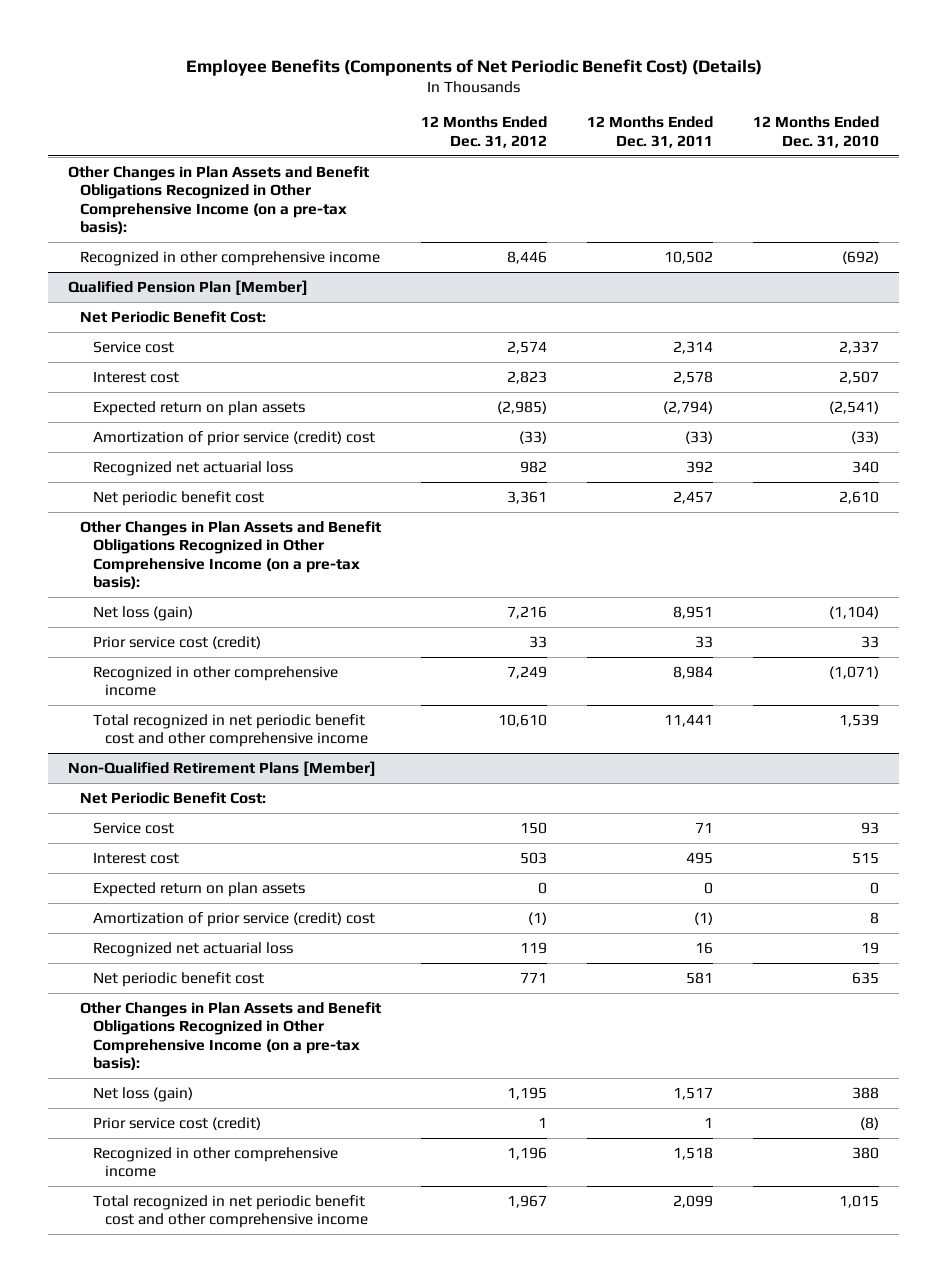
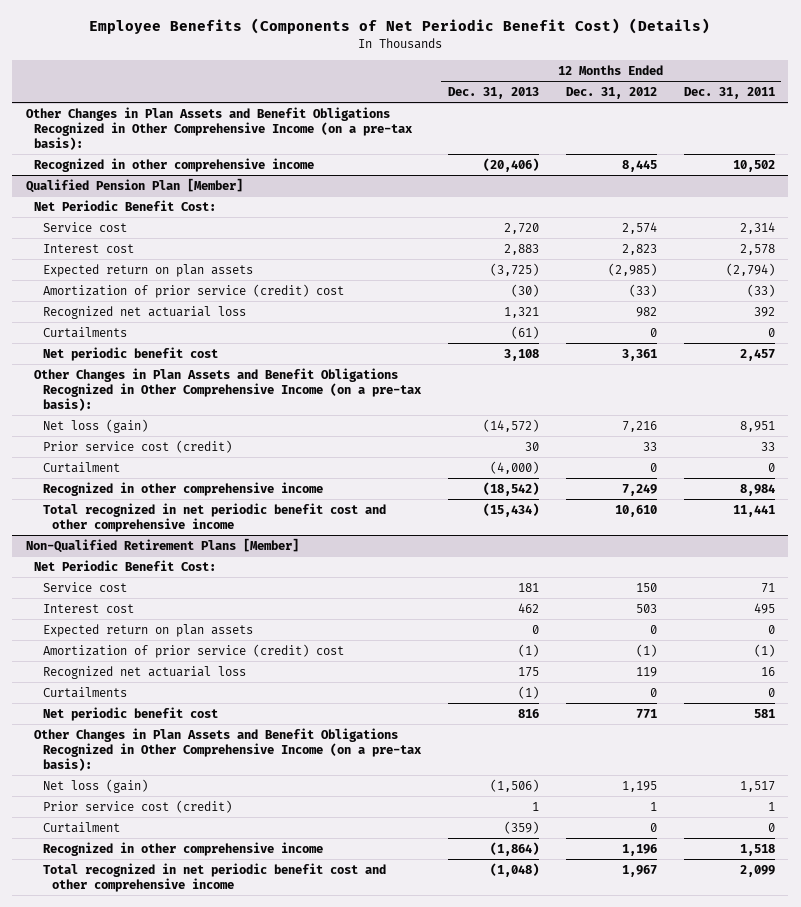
[753,116,880,148] 12 Months Ended Dec. 31, 2010 -> none
none -> [447,87,539,100] Dec. 31, 2013
[507,250,548,264] 8,446 -> [621,159,657,172] 8,445
none -> [43,326,128,338] Curtailments
none -> [43,461,121,473] Curtailment
none -> [43,686,128,698] Curtailments
none -> [43,821,121,833] Curtailment

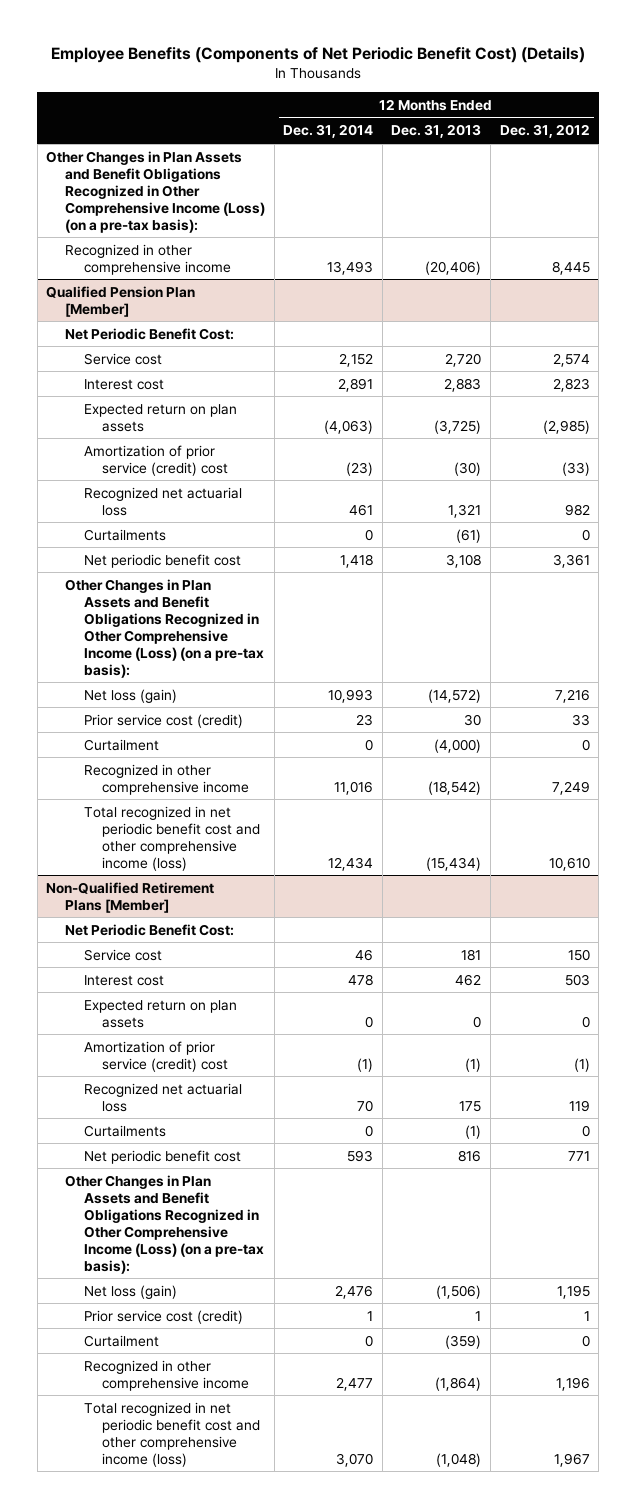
[683,87,775,100] Dec. 31, 2011 -> none
none -> [283,124,374,139] Dec. 31, 2014
[25,106,414,151] Other Changes in Plan Assets and Benefit Obligations Recognized in Other Comprehensive Income (on a pre-tax basis): -> [46,150,265,233] Other Changes in Plan Assets and Benefit Obligations Recognized in Other Comprehensive Income (Loss) (on a pre-tax basis):
[34,367,423,412] Other Changes in Plan Assets and Benefit Obligations Recognized in Other Comprehensive Income (on a pre-tax basis): -> [64,578,264,678] Other Changes in Plan Assets and Benefit Obligations Recognized in Other Comprehensive Income (Loss) (on a pre-tax basis):
[43,502,387,532] Total recognized in net periodic benefit cost and other comprehensive income -> [83,805,261,871] Total recognized in net periodic benefit cost and other comprehensive income (loss)
[34,727,423,772] Other Changes in Plan Assets and Benefit Obligations Recognized in Other Comprehensive Income (on a pre-tax basis): -> [64,1174,264,1274] Other Changes in Plan Assets and Benefit Obligations Recognized in Other Comprehensive Income (Loss) (on a pre-tax basis):
[43,862,387,892] Total recognized in net periodic benefit cost and other comprehensive income -> [83,1401,261,1467] Total recognized in net periodic benefit cost and other comprehensive income (loss)

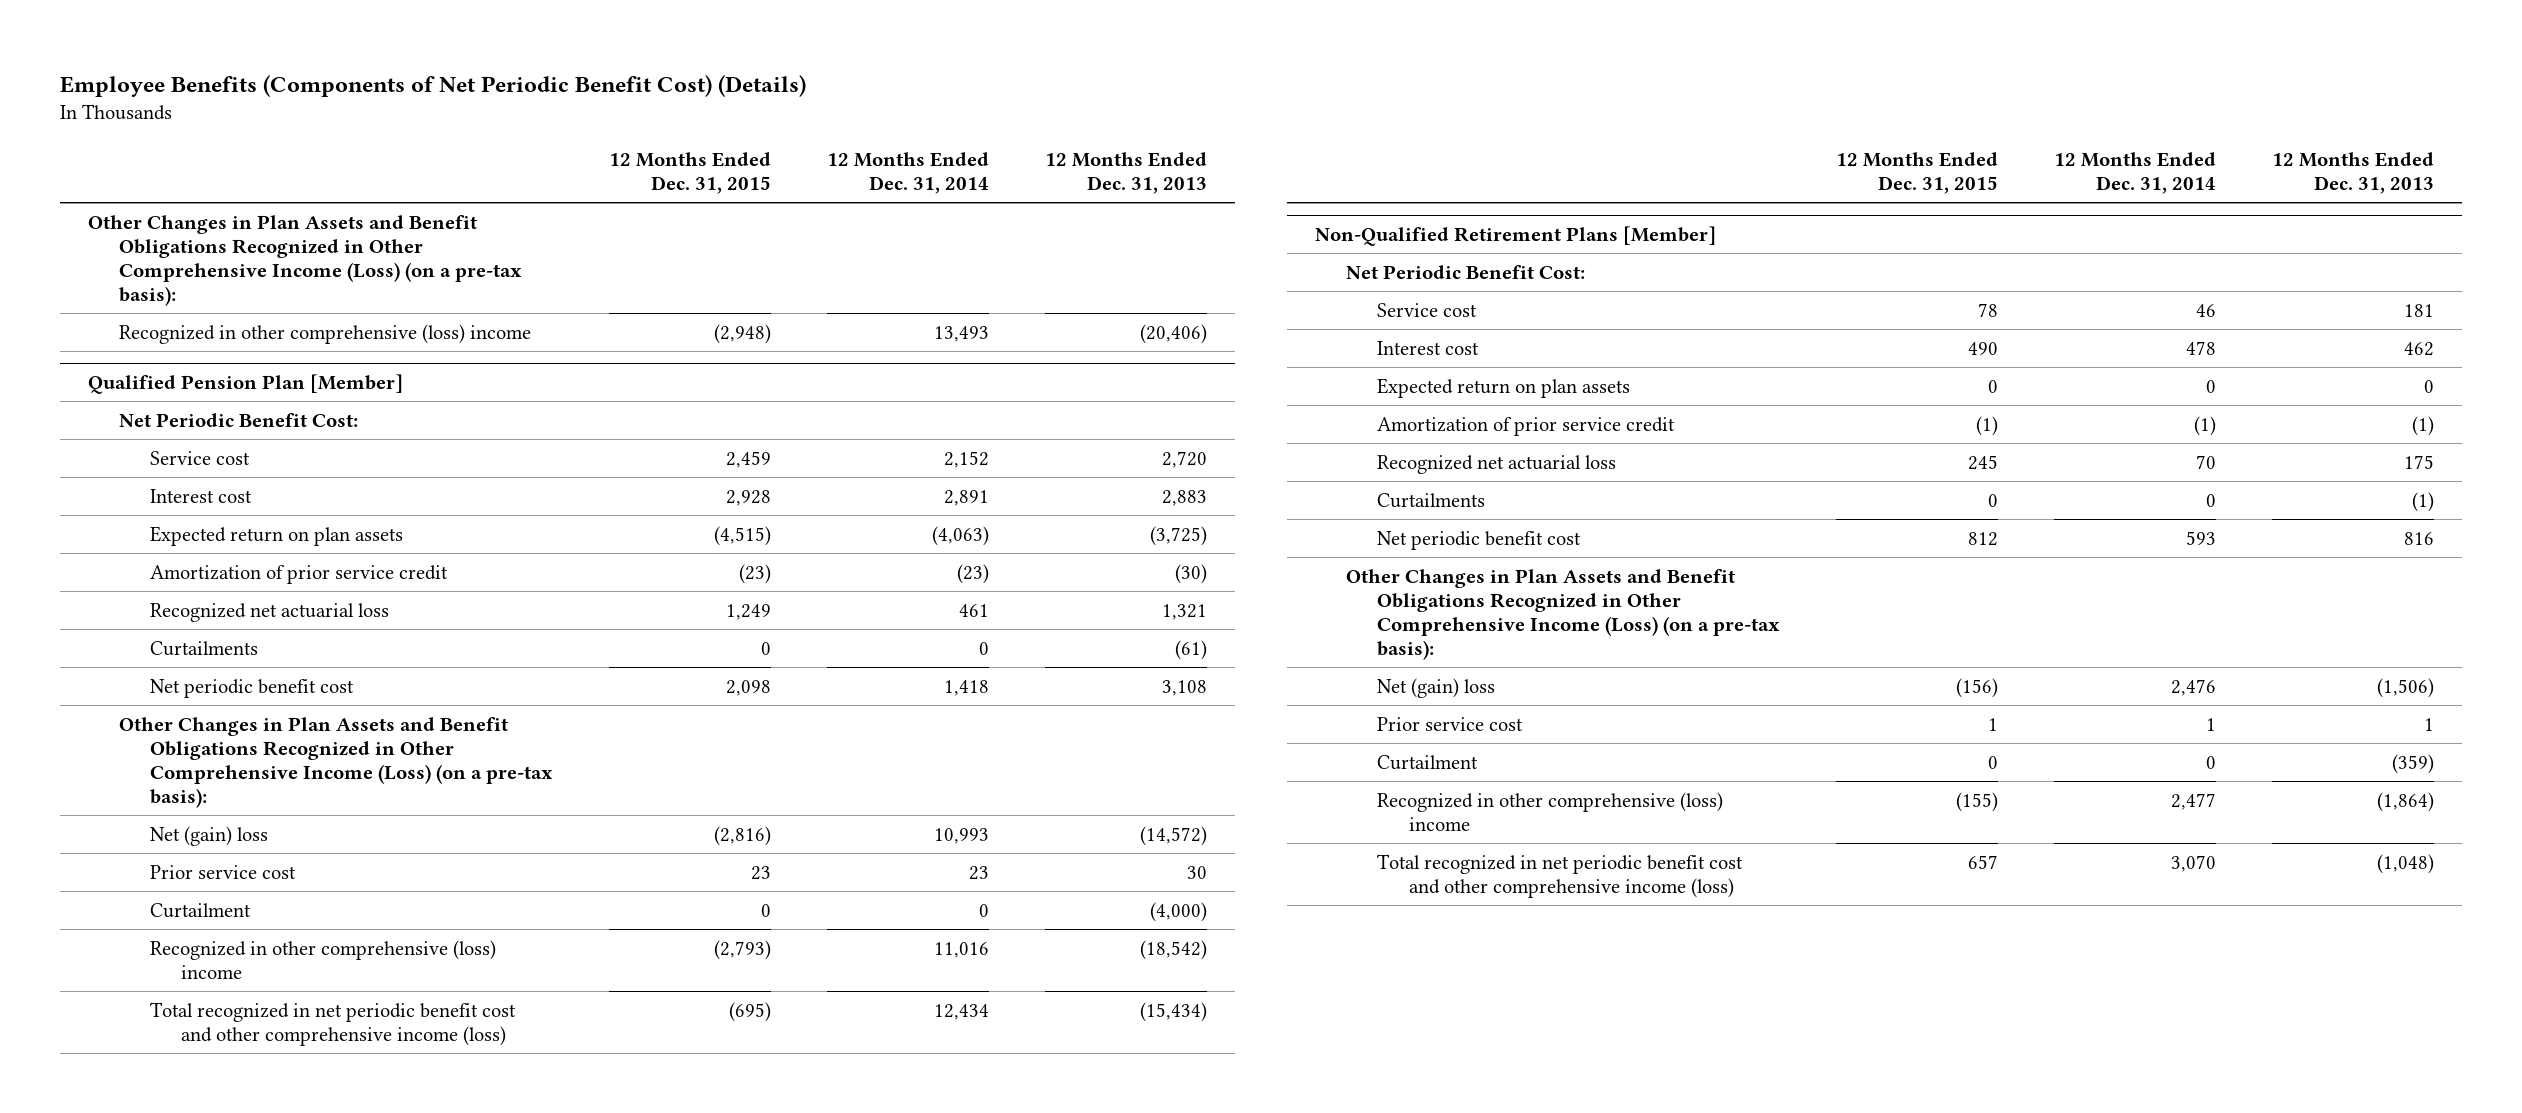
[499,124,590,139] Dec. 31, 2012 -> none
none -> [609,151,772,194] 12 Months Ended Dec. 31, 2015
[64,243,231,275] Recognized in other comprehensive income -> [118,323,531,344] Recognized in other comprehensive (loss) income
[83,444,229,476] Amortization of prior service (credit) cost -> [150,564,449,584] Amortization of prior service credit
[83,688,177,703] Net loss (gain) -> [150,825,269,846] Net (gain) loss
[83,713,243,728] Prior service cost (credit) -> [150,864,297,879] Prior service cost
[83,763,250,795] Recognized in other comprehensive income -> [150,939,497,979] Recognized in other comprehensive (loss) income
[83,1040,229,1072] Amortization of prior service (credit) cost -> [1377,416,1676,436] Amortization of prior service credit
[83,1284,177,1299] Net loss (gain) -> [1377,677,1496,698] Net (gain) loss
[83,1309,243,1324] Prior service cost (credit) -> [1377,716,1524,731] Prior service cost
[83,1359,250,1391] Recognized in other comprehensive income -> [1377,791,1724,831] Recognized in other comprehensive (loss) income

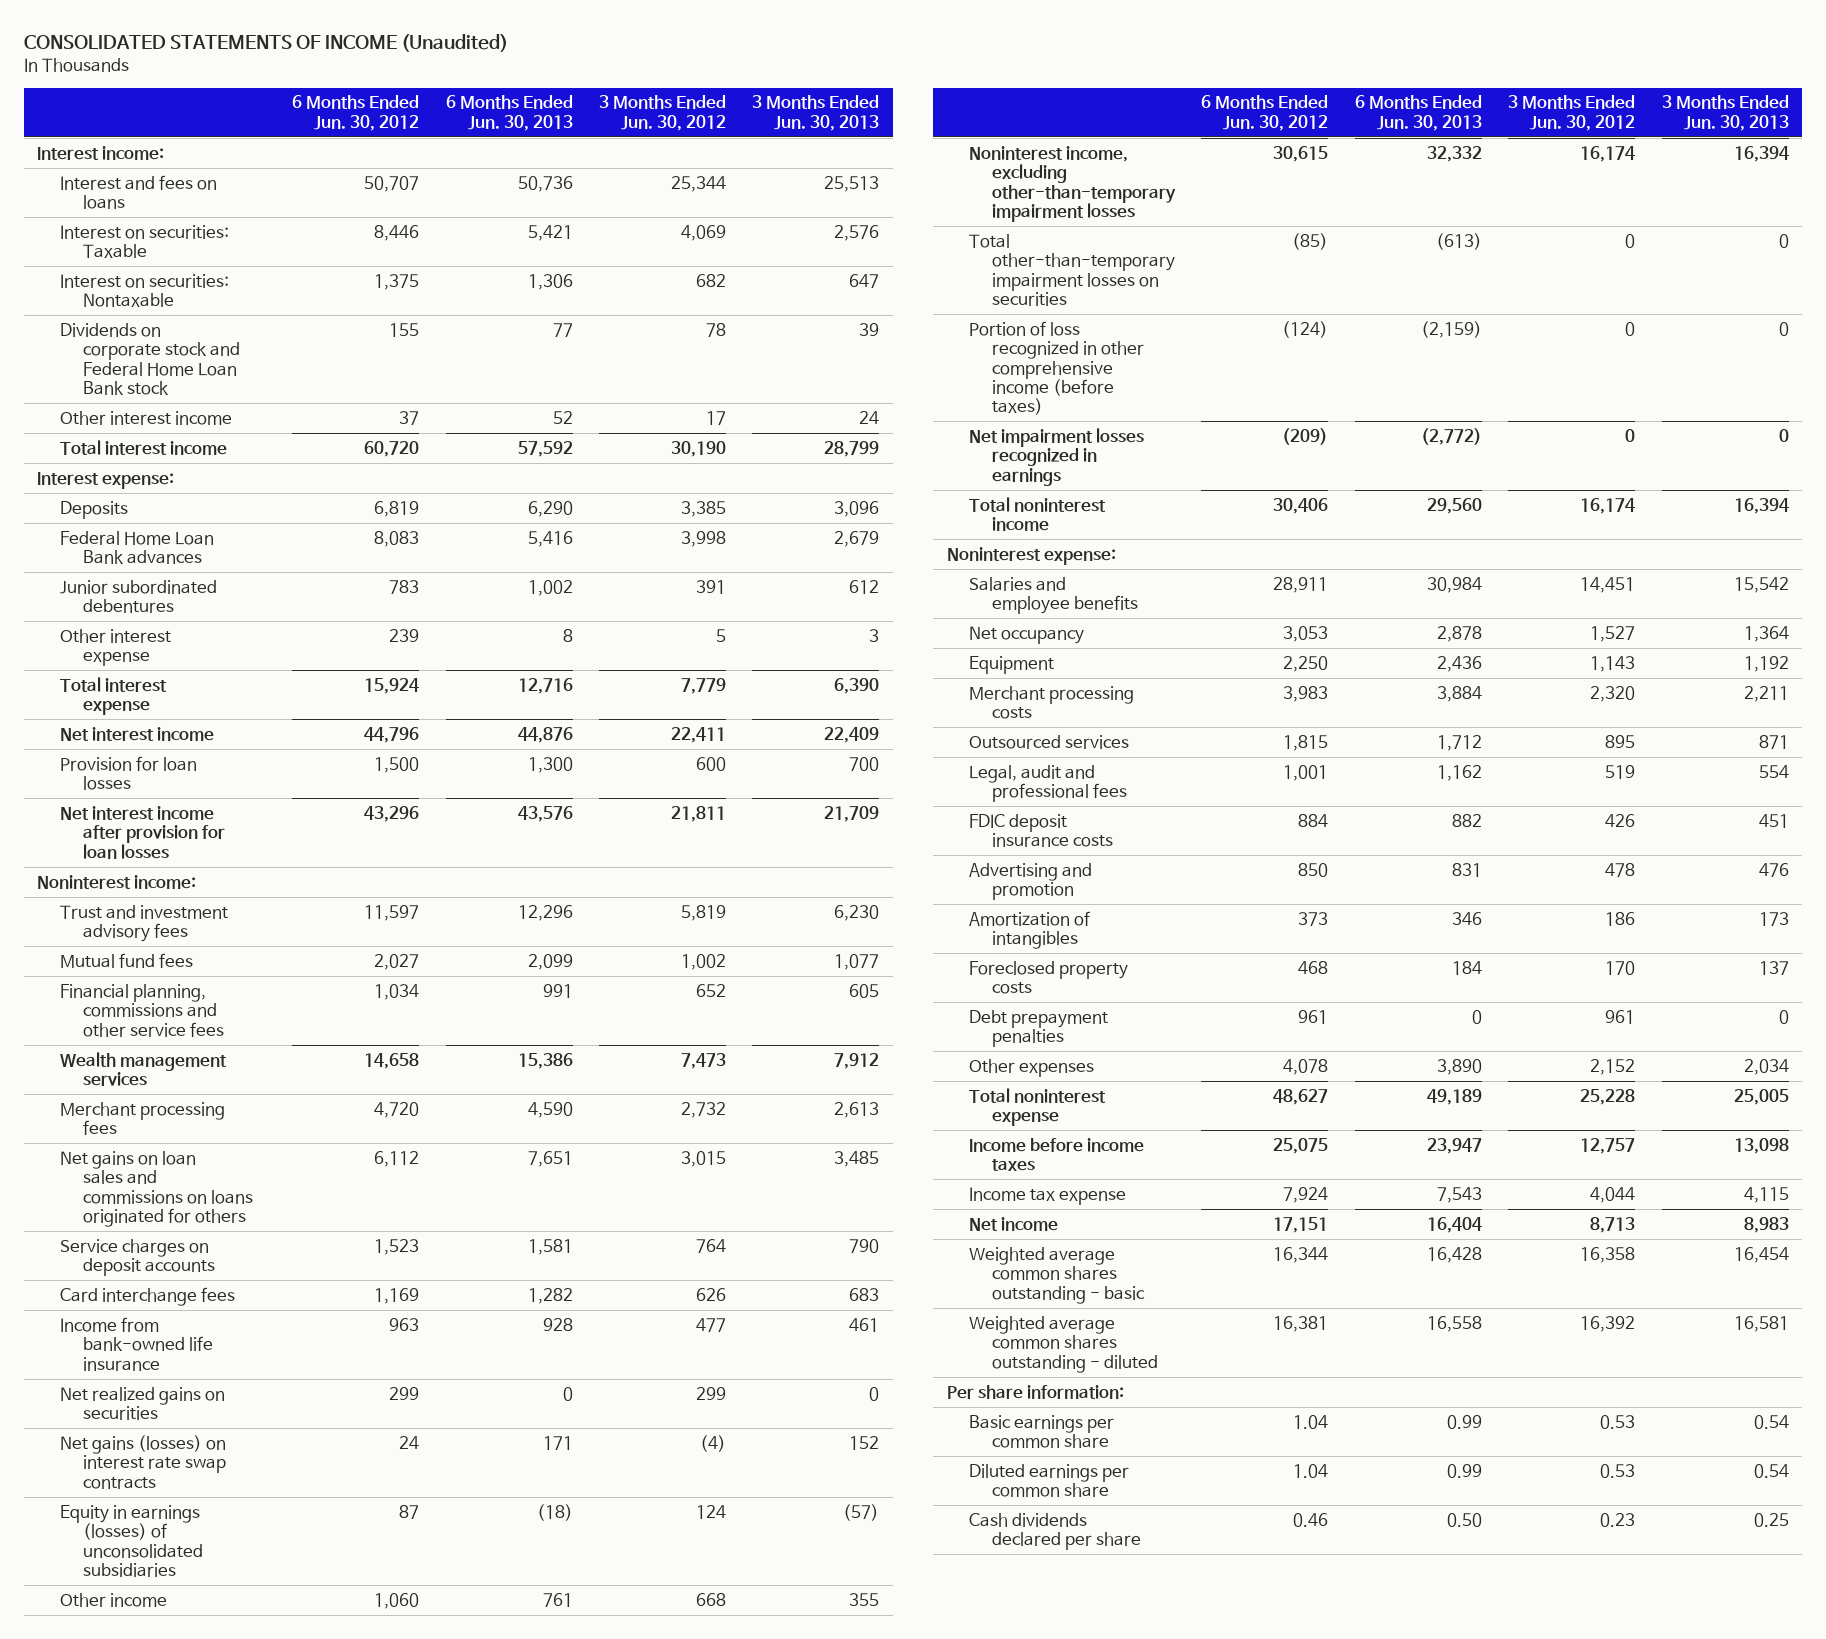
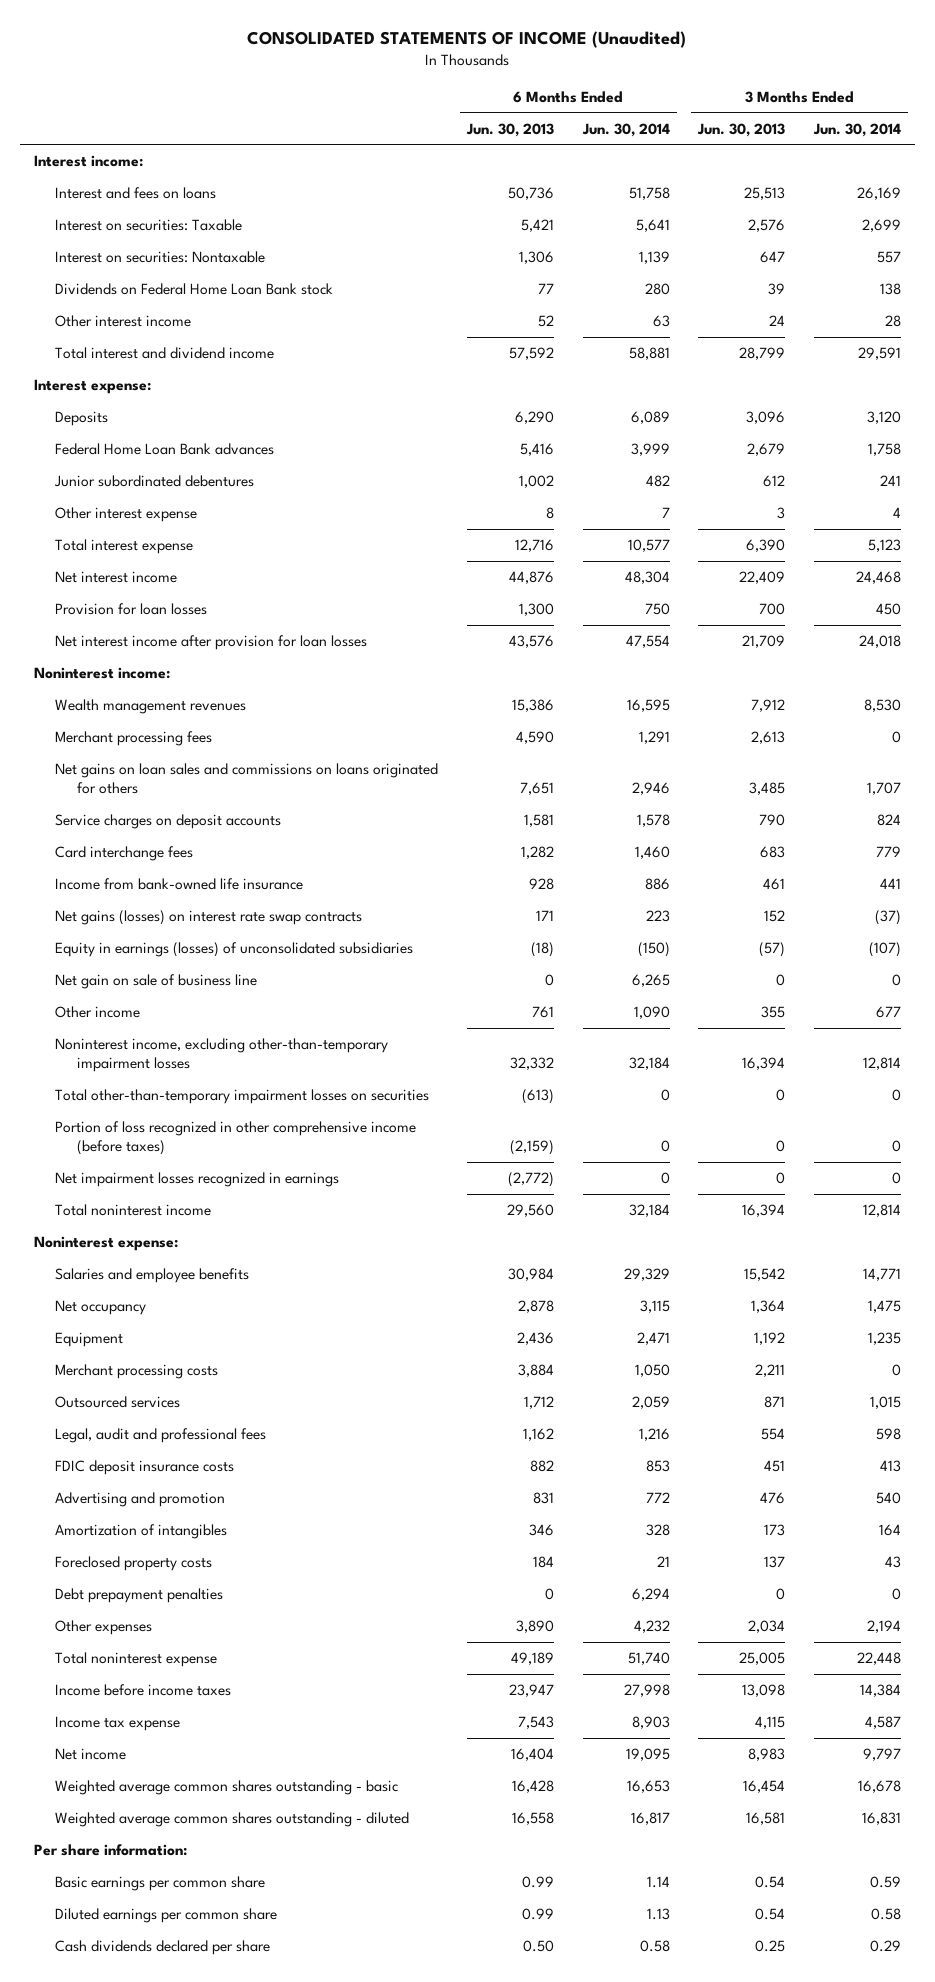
[292,95,420,131] 6 Months Ended Jun. 30, 2012 -> none
[599,95,727,131] 3 Months Ended Jun. 30, 2012 -> none
none -> [581,122,670,137] Jun. 30, 2014
none -> [812,122,901,137] Jun. 30, 2014
[60,322,240,395] Dividends on corporate stock and Federal Home Loan Bank stock -> [55,282,334,295] Dividends on Federal Home Loan Bank stock
[60,439,228,455] Total interest income -> [55,346,275,359] Total interest and dividend income
[60,904,229,943] Trust and investment advisory fees -> none
[60,952,194,968] Mutual fund fees -> none
[60,983,224,1037] Financial planning, commissions and other service fees -> none
[60,1051,228,1087] Wealth management services -> [55,698,247,714] Wealth management revenues
[60,1386,226,1421] Net realized gains on securities -> none
none -> [55,973,258,989] Net gain on sale of business line

